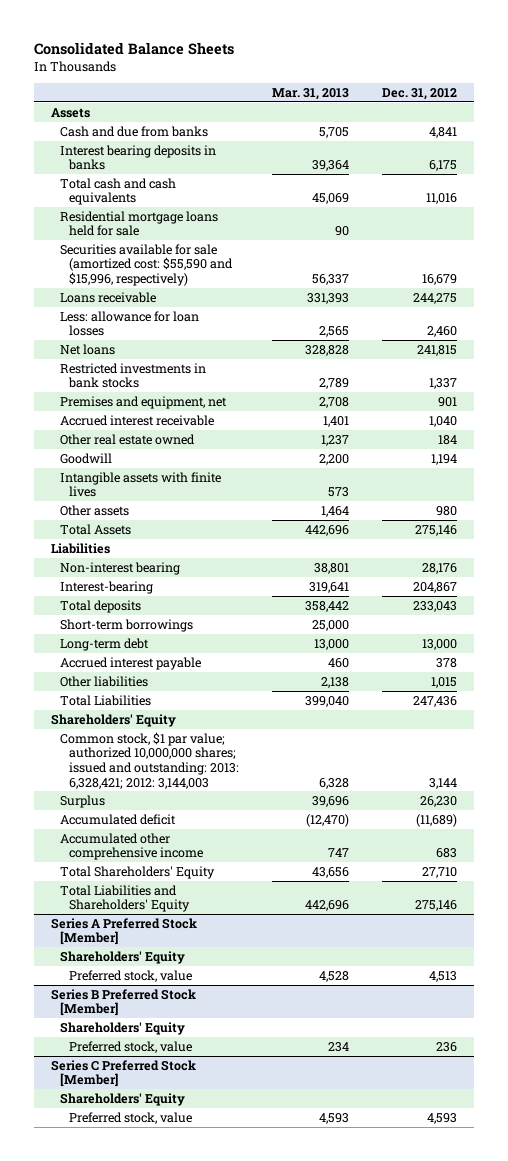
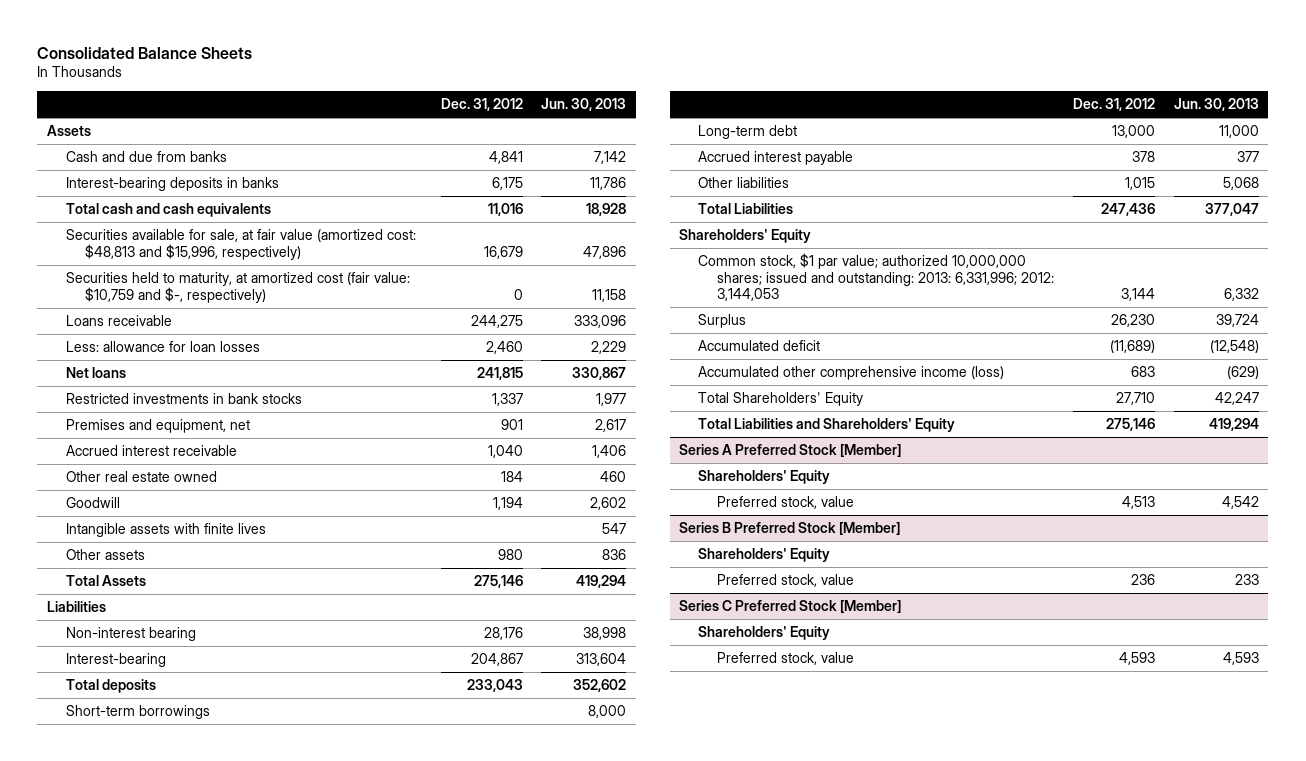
[271,88,349,101] Mar. 31, 2013 -> none
none -> [541,98,627,112] Jun. 30, 2013
[59,144,216,171] Interest bearing deposits in banks -> [65,177,279,192] Interest-bearing deposits in banks
[59,210,218,237] Residential mortgage loans held for sale -> none
[59,243,233,287] Securities available for sale (amortized cost: $55,590 and $15,996, respectively) -> [65,229,416,260] Securities available for sale, at fair value (amortized cost: $48,813 and $15,996, respectively)
none -> [65,272,410,303] Securities held to maturity, at amortized cost (fair value: $10,759 and $-, respectively)
[59,731,239,789] Common stock, $1 par value; authorized 10,000,000 shares; issued and outstanding: 2013: 6,328,421; 2012: 3,144,003 -> [698,253,1055,301] Common stock, $1 par value; authorized 10,000,000 shares; issued and outstanding: 2013: 6,331,996; 2012: 3,144,053
[59,832,203,861] Accumulated other comprehensive income -> [698,366,1005,381] Accumulated other comprehensive income (loss)

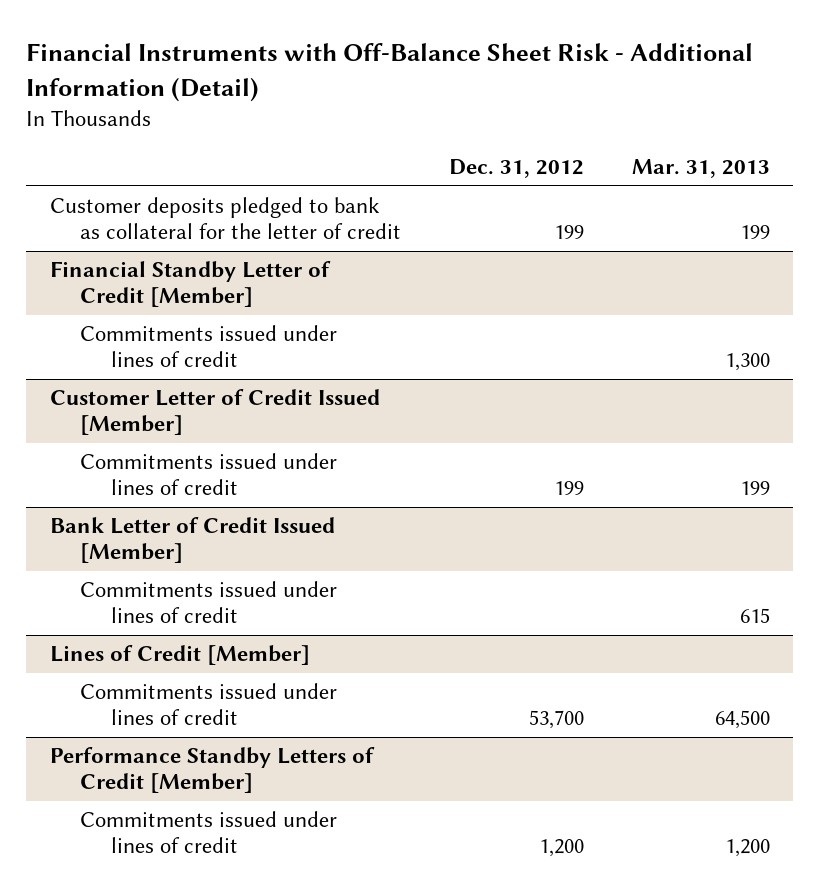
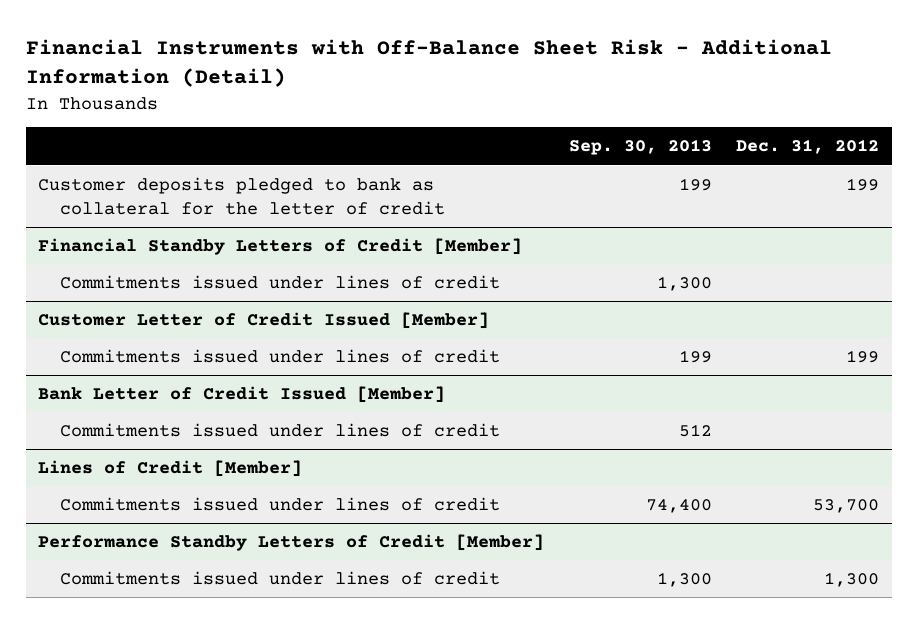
[631,159,770,179] Mar. 31, 2013 -> none
none -> [568,139,712,156] Sep. 30, 2013
[50,261,332,308] Financial Standby Letter of Credit [Member] -> [37,238,522,256] Financial Standby Letters of Credit [Member]
[538,839,584,858] 1,200 -> [824,572,880,588] 1,300

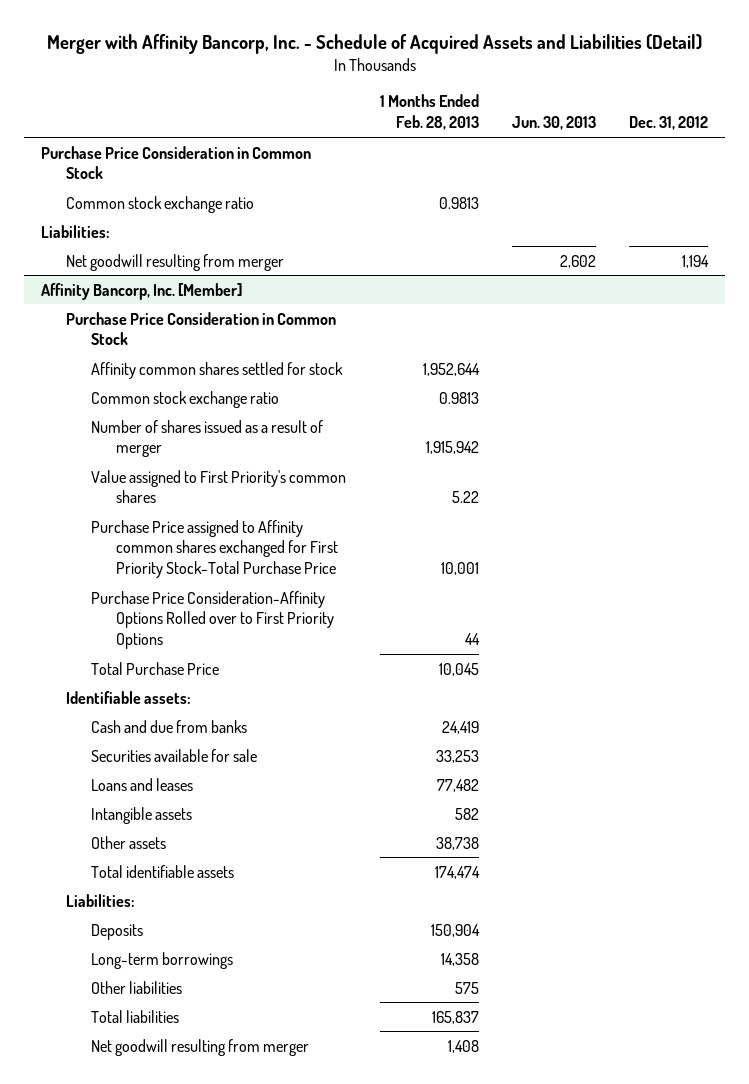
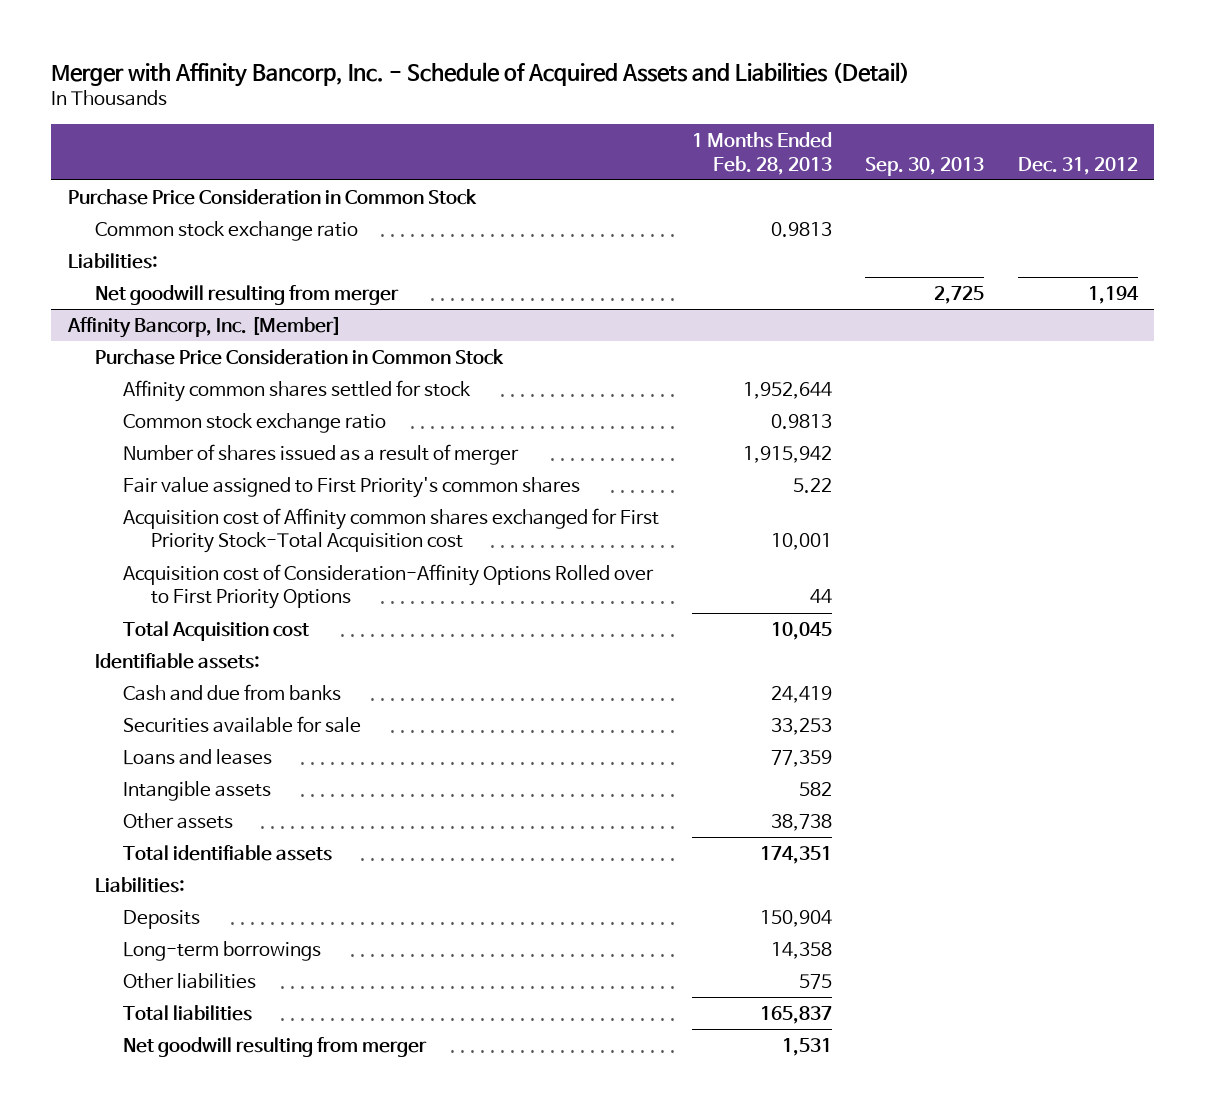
[511,116,596,131] Jun. 30, 2013 -> none
none -> [865,156,985,176] Sep. 30, 2013
[91,469,347,504] Value assigned to First Priority's common shares -> [123,476,581,498] Fair value assigned to First Priority's common shares
[91,519,339,579] Purchase Price assigned to Affinity common shares exchanged for First Priority Stock-Total Purchase Price -> [123,507,660,554] Acquisition cost of Affinity common shares exchanged for First Priority Stock-Total Acquisition cost
[91,590,335,650] Purchase Price Consideration-Affinity Options Rolled over to First Priority Options -> [123,563,655,610] Acquisition cost of Consideration-Affinity Options Rolled over to First Priority Options
[91,661,220,675] Total Purchase Price -> [123,620,310,641] Total Acquisition cost
[436,778,479,792] 77,482 -> [771,749,833,767] 77,359
[434,865,480,879] 174,474 -> [760,845,833,864] 174,351
[447,1039,479,1053] 1,408 -> [782,1037,833,1056] 1,531

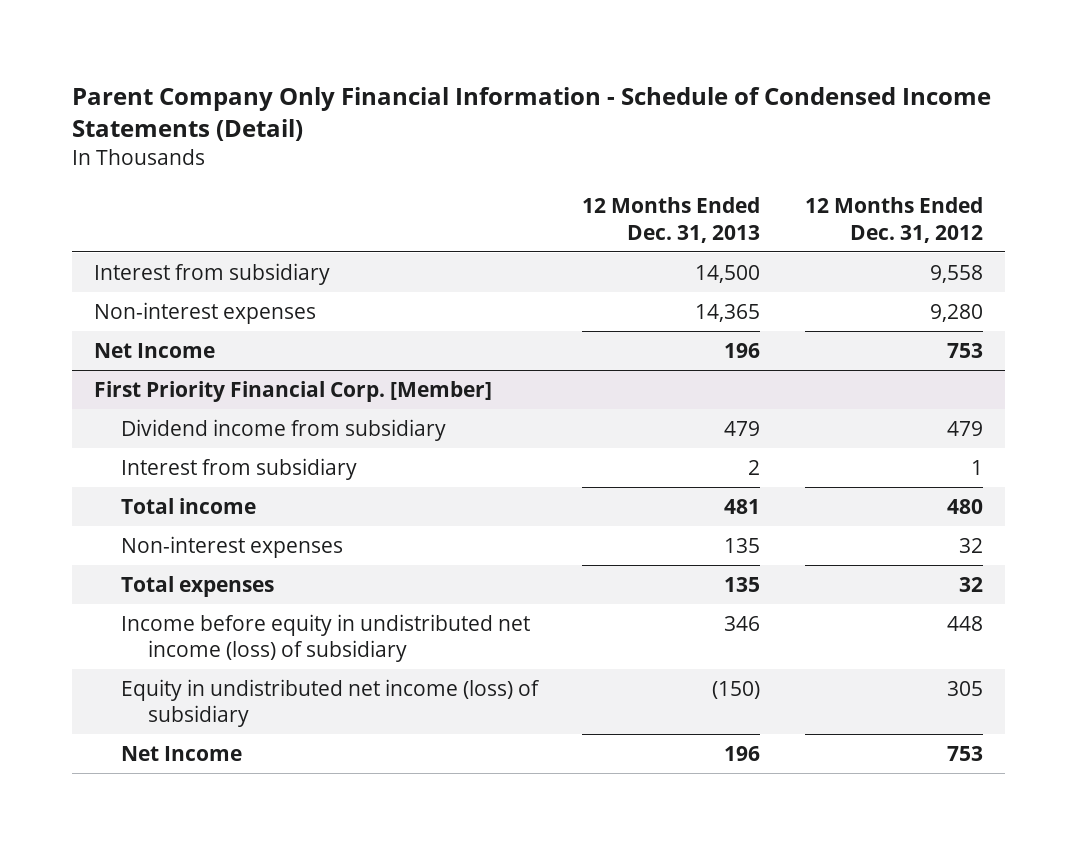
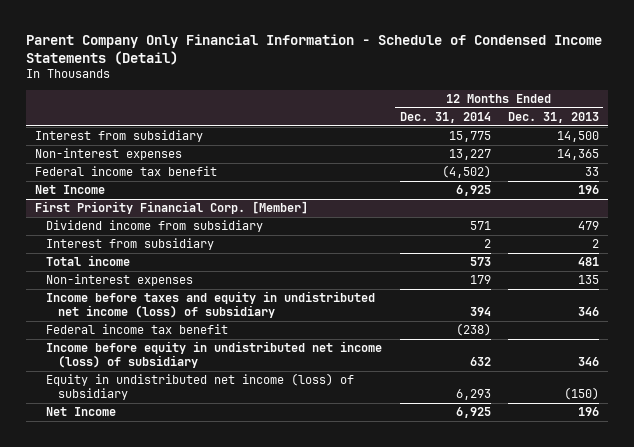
[804,196,983,243] 12 Months Ended Dec. 31, 2012 -> none
none -> [399,112,491,124] Dec. 31, 2014
none -> [35,166,218,177] Federal income tax benefit
[121,575,275,597] Total expenses -> none
none -> [46,291,376,319] Income before taxes and equity in undistributed net income (loss) of subsidiary
none -> [46,324,229,335] Federal income tax benefit

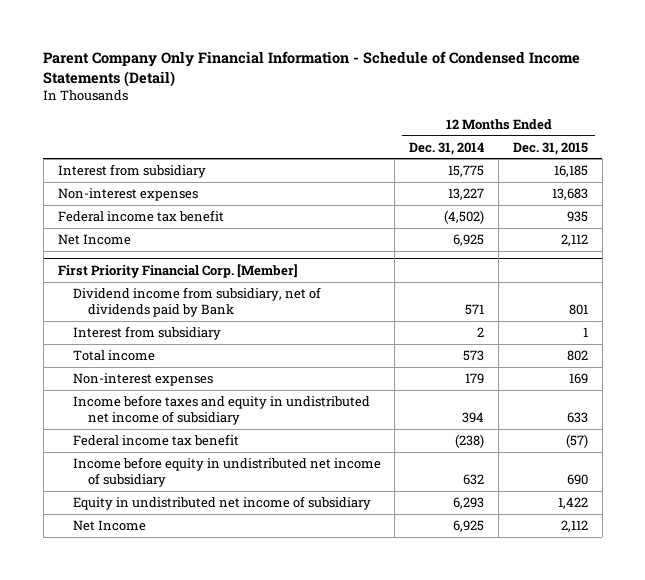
[507,112,599,124] Dec. 31, 2013 -> none
none -> [512,141,588,155] Dec. 31, 2015
[46,220,264,233] Dividend income from subsidiary -> [72,286,321,317] Dividend income from subsidiary, net of dividends paid by Bank
[46,291,376,319] Income before taxes and equity in undistributed net income (loss) of subsidiary -> [72,394,370,425] Income before taxes and equity in undistributed net income of subsidiary
[46,341,383,369] Income before equity in undistributed net income (loss) of subsidiary -> [72,456,381,487] Income before equity in undistributed net income of subsidiary
[46,373,355,401] Equity in undistributed net income (loss) of subsidiary -> [72,495,371,510] Equity in undistributed net income of subsidiary

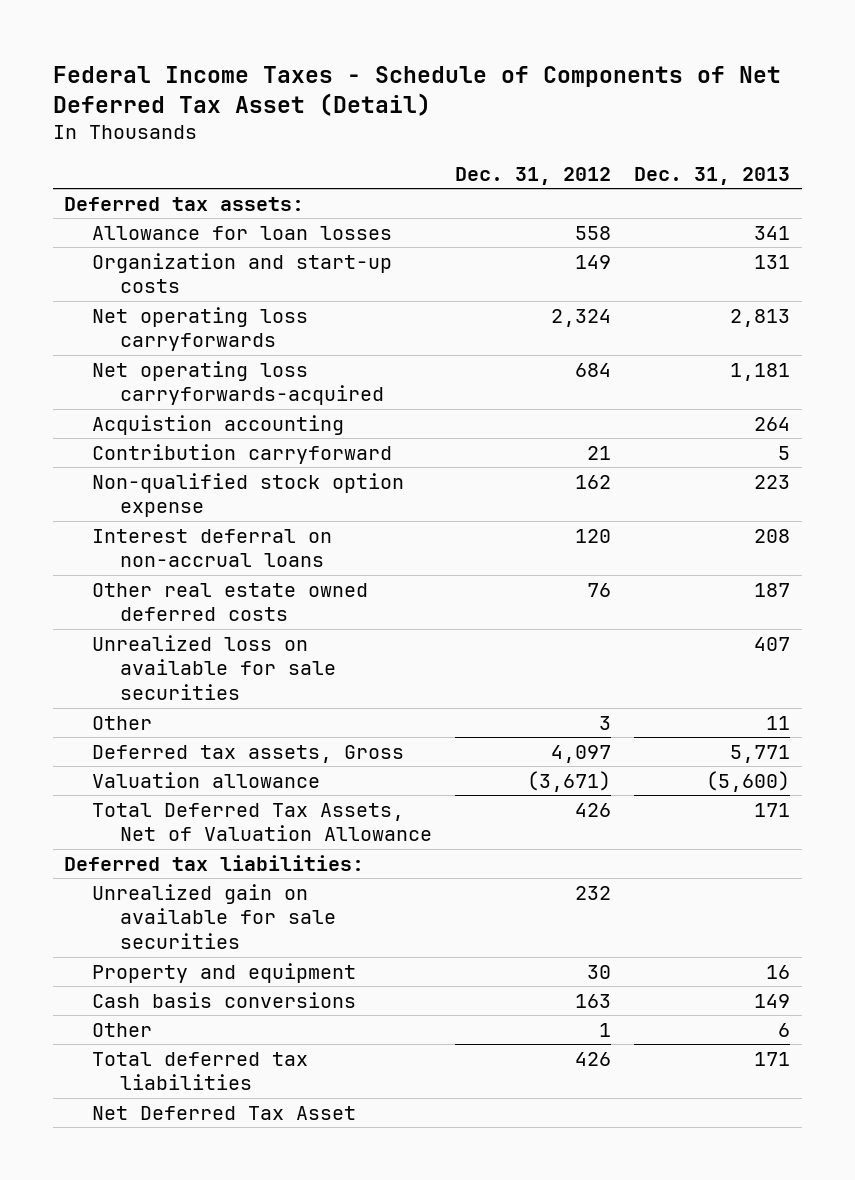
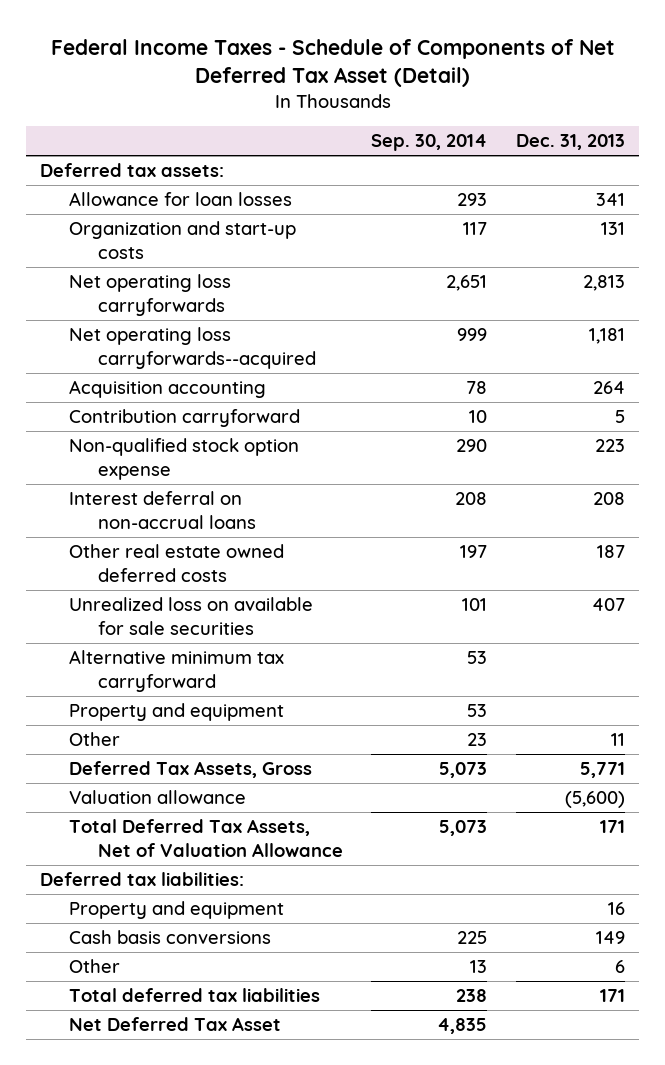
[455,166,612,185] Dec. 31, 2012 -> none
none -> [371,134,488,152] Sep. 30, 2014
[92,360,384,406] Net operating loss carryforwards-acquired -> [68,327,316,369] Net operating loss carryforwards--acquired
[92,414,345,435] Acquistion accounting -> [68,380,266,399] Acquisition accounting
none -> [68,650,284,692] Alternative minimum tax carryforward
none -> [68,703,284,722] Property and equipment
[92,744,405,763] Deferred tax assets, Gross -> [68,761,312,779] Deferred Tax Assets, Gross
[92,883,336,950] Unrealized gain on available for sale securities -> none

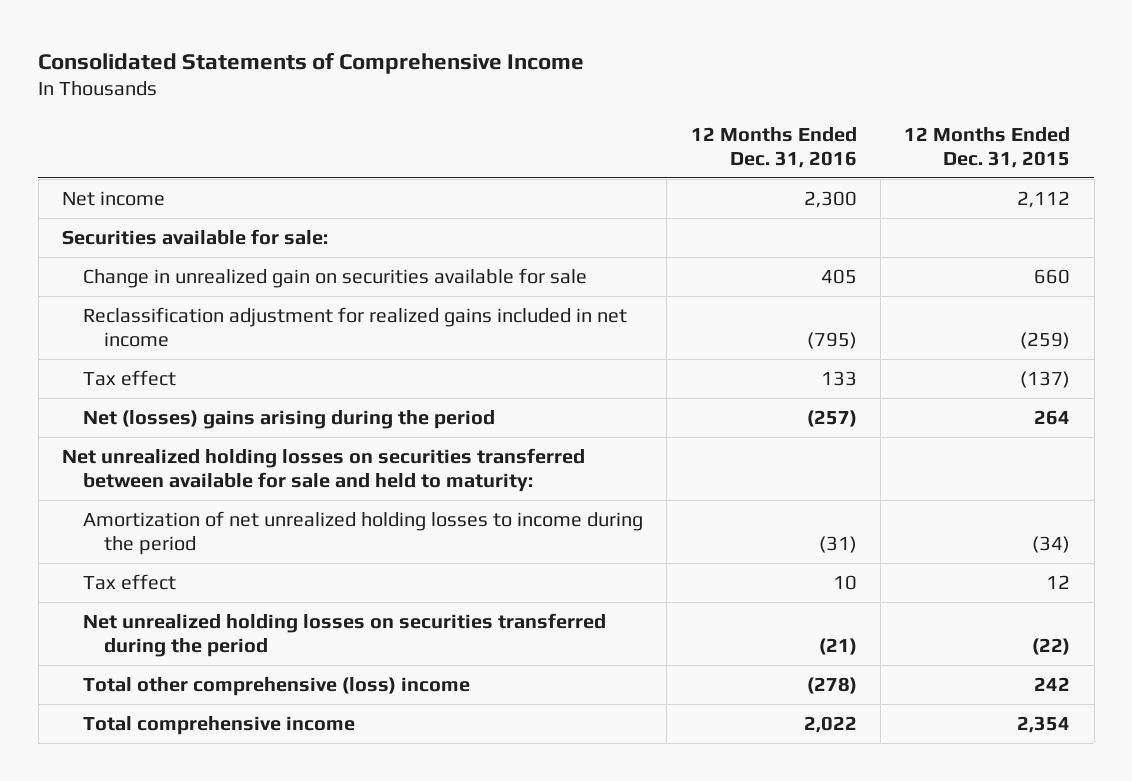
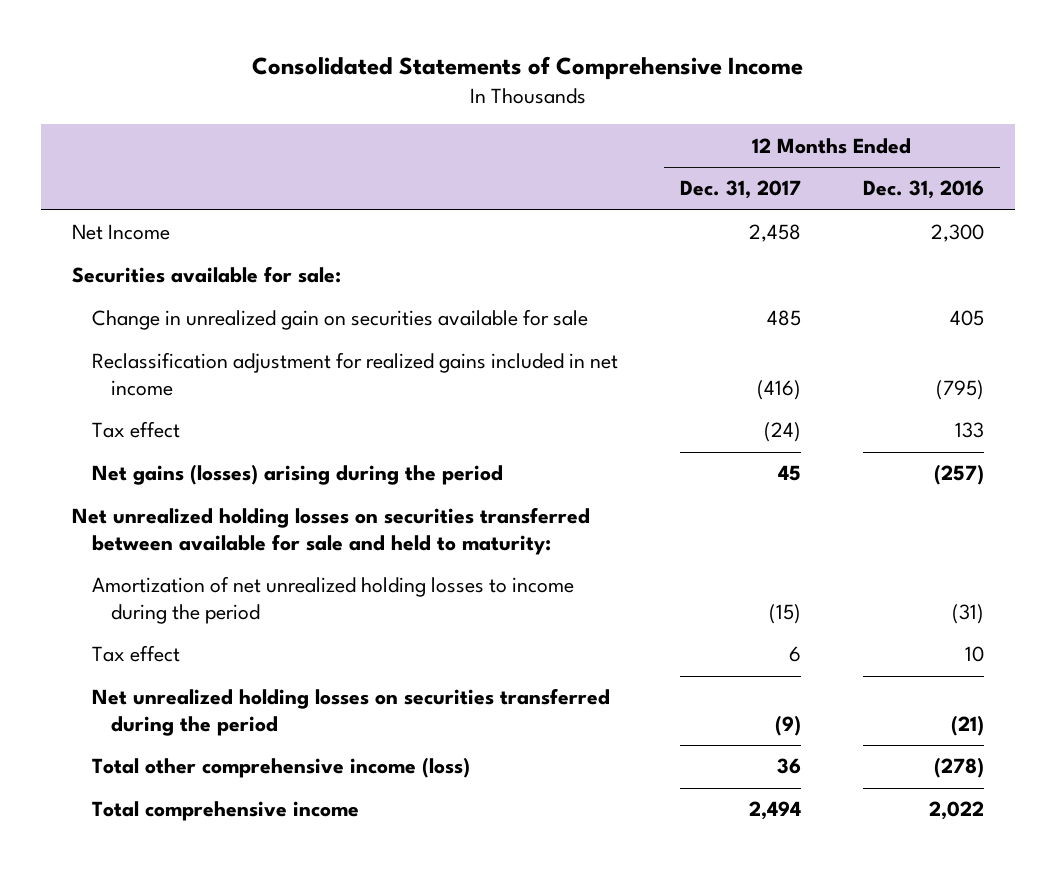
[904,126,1071,169] 12 Months Ended Dec. 31, 2015 -> none
none -> [679,180,801,200] Dec. 31, 2017
[61,190,165,206] Net income -> [72,224,171,241] Net Income
[83,409,496,429] Net (losses) gains arising during the period -> [91,464,503,486] Net gains (losses) arising during the period
[83,676,471,696] Total other comprehensive (loss) income -> [91,757,470,779] Total other comprehensive income (loss)

